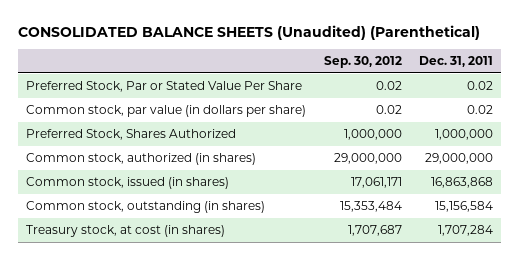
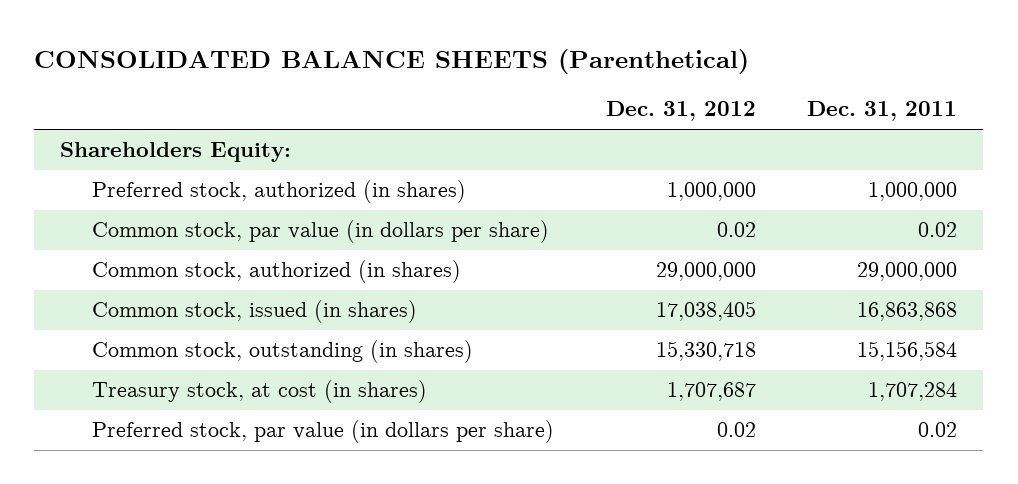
[17,24,480,40] CONSOLIDATED BALANCE SHEETS (Unaudited) (Parenthetical) -> [34,48,750,74] CONSOLIDATED BALANCE SHEETS (Parenthetical)
[323,56,402,69] Sep. 30, 2012 -> none
none -> [605,101,756,122] Dec. 31, 2012
[26,81,303,93] Preferred Stock, Par or Stated Value Per Share -> none
none -> [60,142,292,163] Shareholders Equity:
none -> [92,180,467,204] Preferred stock, authorized (in shares)
[26,129,237,141] Preferred Stock, Shares Authorized -> none
none -> [92,420,555,444] Preferred stock, par value (in dollars per share)

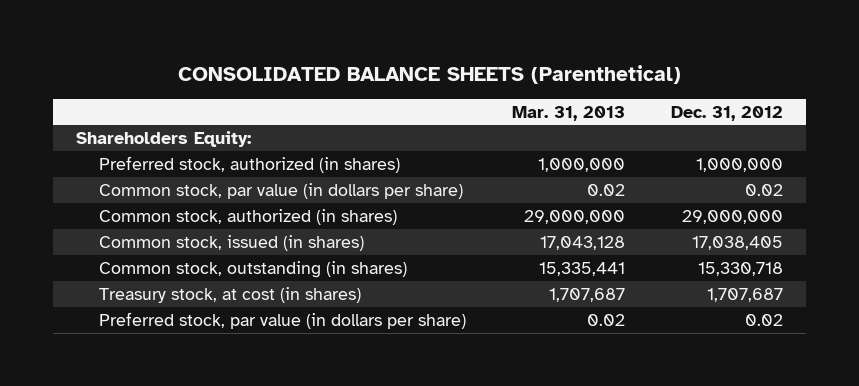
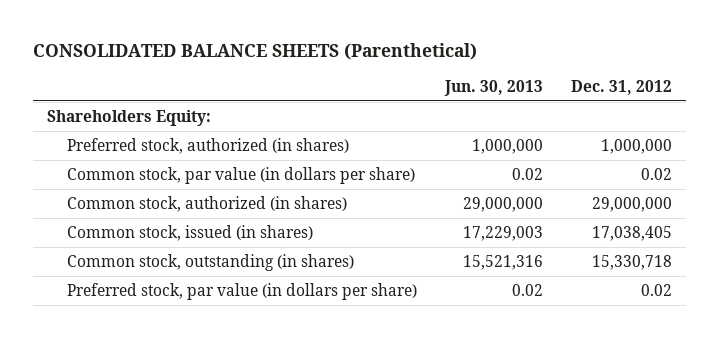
[512,105,626,121] Mar. 31, 2013 -> none
none -> [443,80,543,97] Jun. 30, 2013
[99,286,362,303] Treasury stock, at cost (in shares) -> none

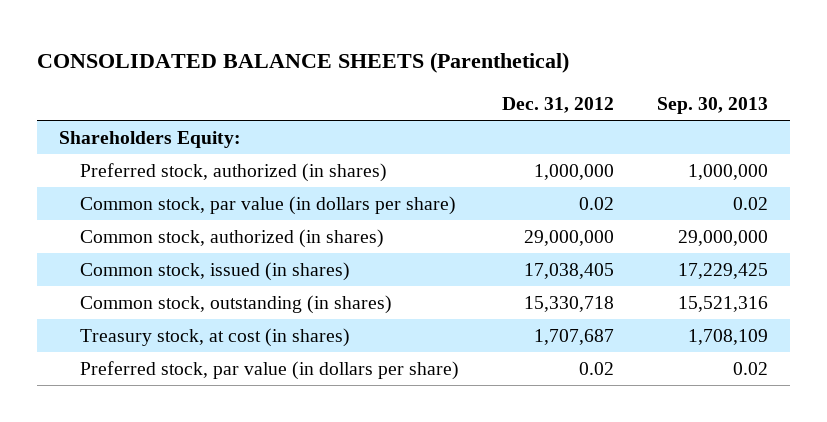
[443,80,543,97] Jun. 30, 2013 -> none
none -> [656,96,768,114] Sep. 30, 2013
none -> [79,328,350,348] Treasury stock, at cost (in shares)

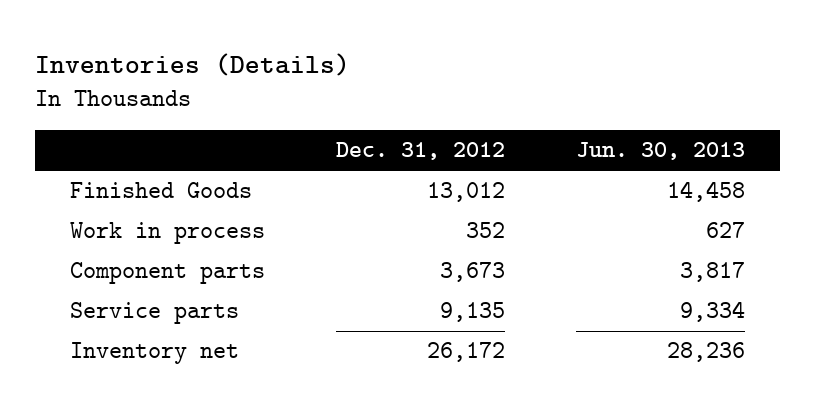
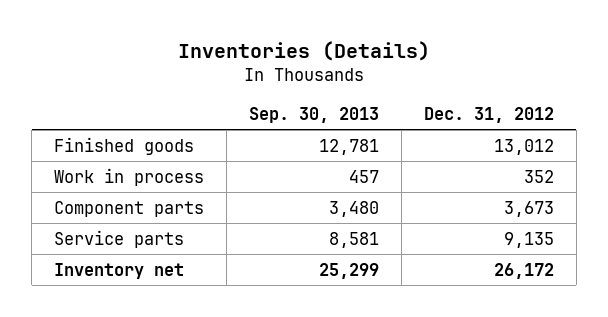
[575,142,745,161] Jun. 30, 2013 -> none
none -> [248,107,379,124] Sep. 30, 2013
[70,182,253,199] Finished Goods -> [53,136,194,155] Finished goods

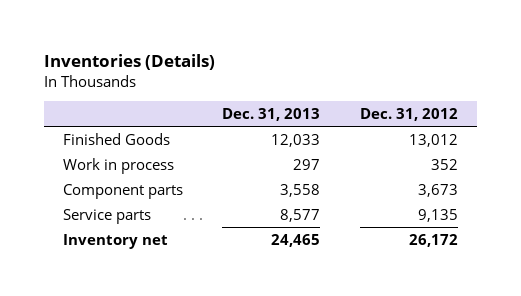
[248,107,379,124] Sep. 30, 2013 -> none
none -> [222,108,321,122] Dec. 31, 2013
[53,136,194,155] Finished goods -> [63,132,171,145] Finished Goods

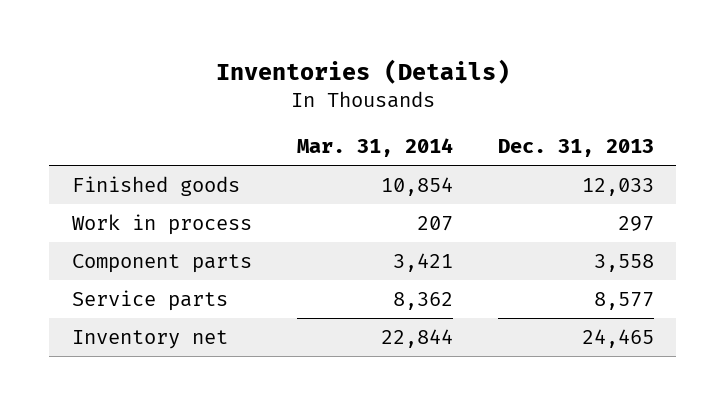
[359,108,458,122] Dec. 31, 2012 -> none
none -> [296,138,453,158] Mar. 31, 2014
[63,132,171,145] Finished Goods -> [71,175,240,196] Finished goods

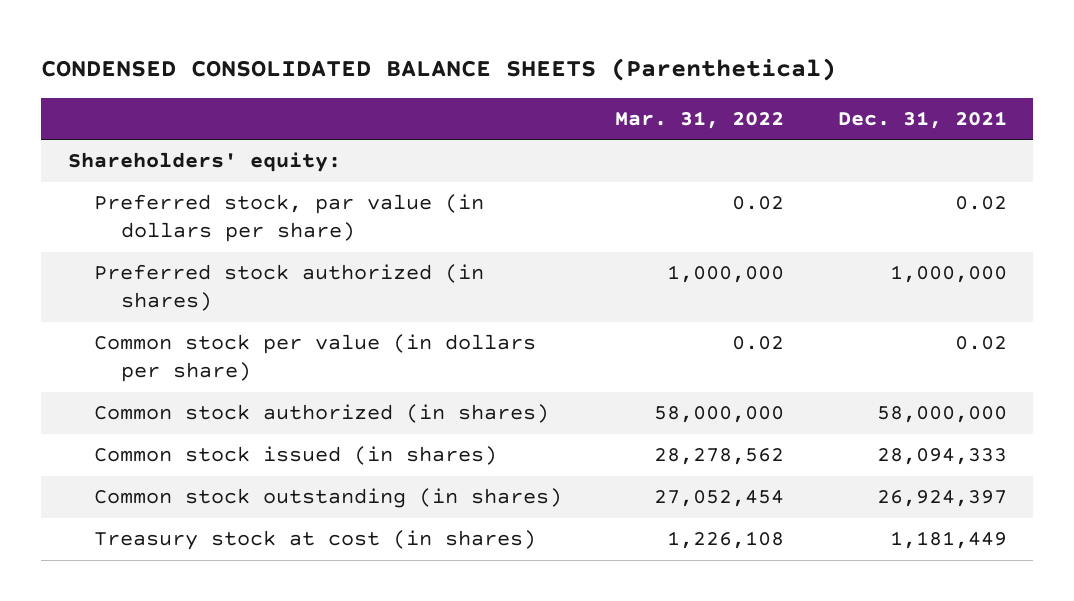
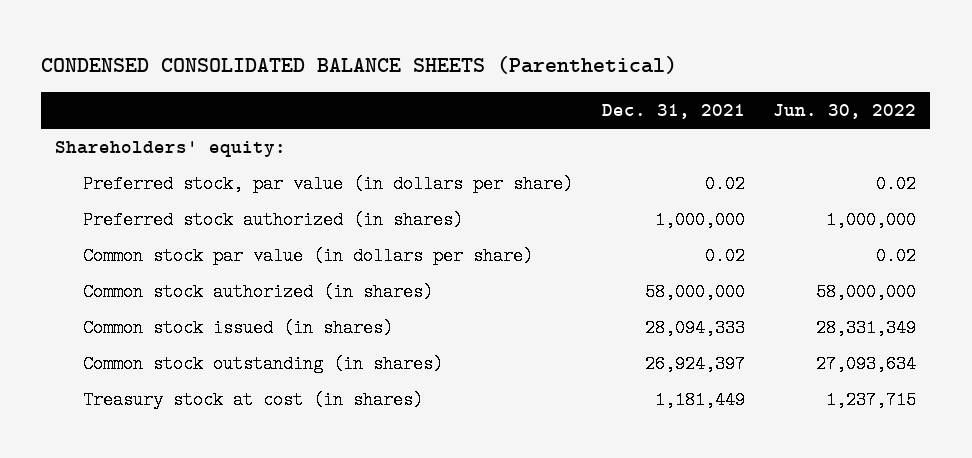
[615,111,785,130] Mar. 31, 2022 -> none
none -> [773,104,917,120] Jun. 30, 2022
[94,334,537,383] Common stock per value (in dollars per share) -> [83,247,534,266] Common stock par value (in dollars per share)

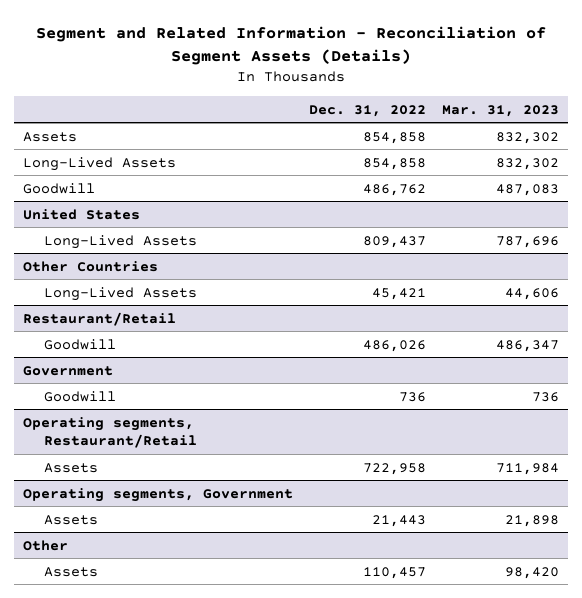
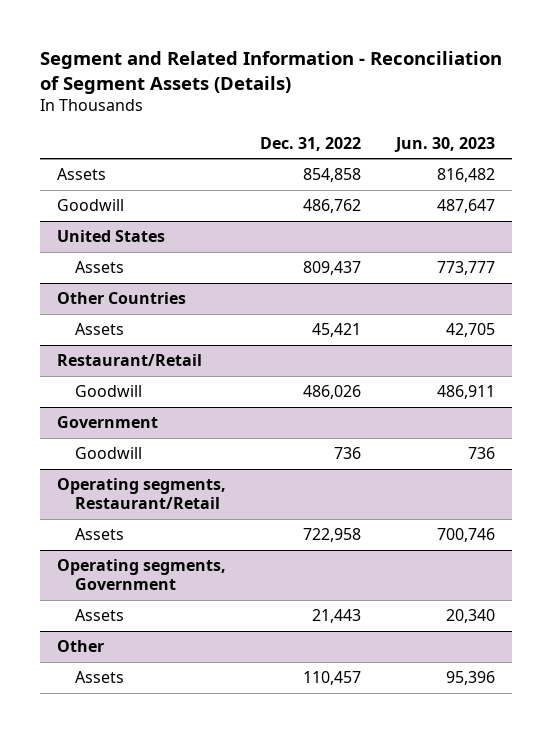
[442,104,560,117] Mar. 31, 2023 -> none
none -> [393,136,495,152] Jun. 30, 2023
[22,156,176,171] Long-Lived Assets -> none
[43,234,197,249] Long-Lived Assets -> [74,261,124,274] Assets
[43,286,197,301] Long-Lived Assets -> [74,323,124,336] Assets

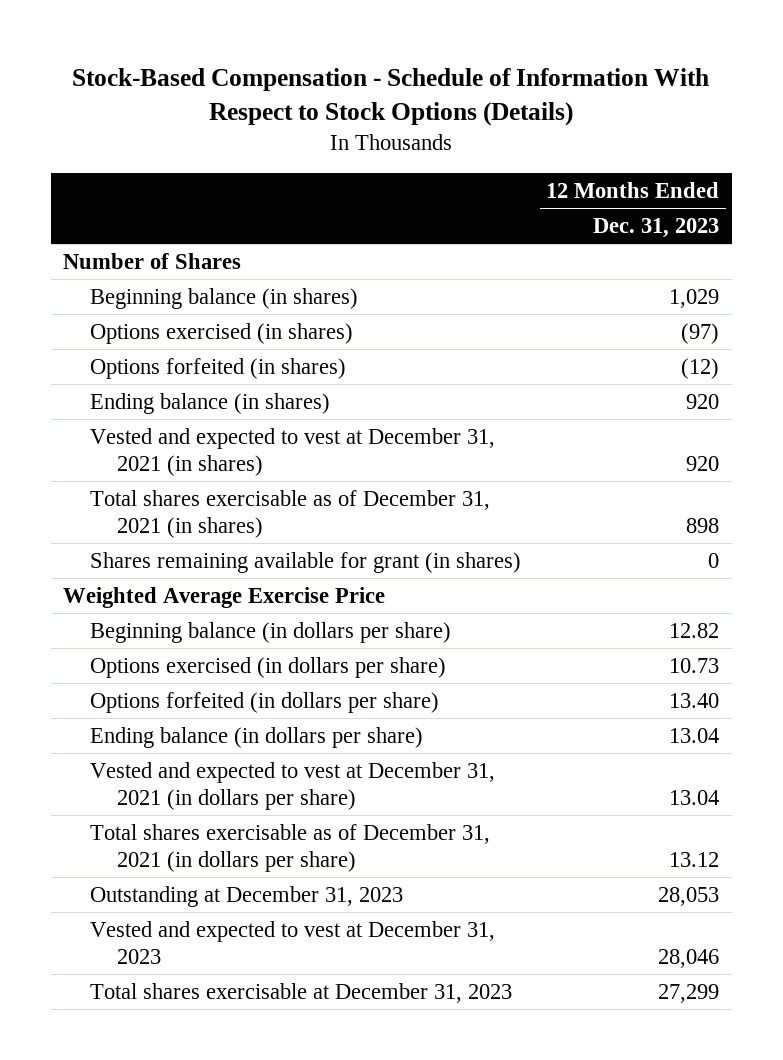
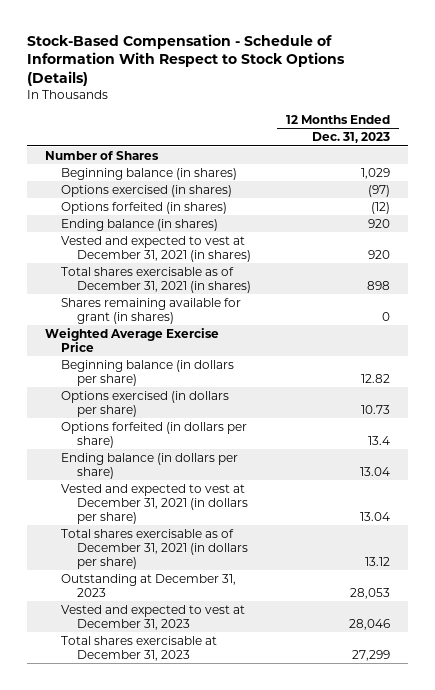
[669,692,720,708] 13.40 -> [368,435,391,445] 13.4

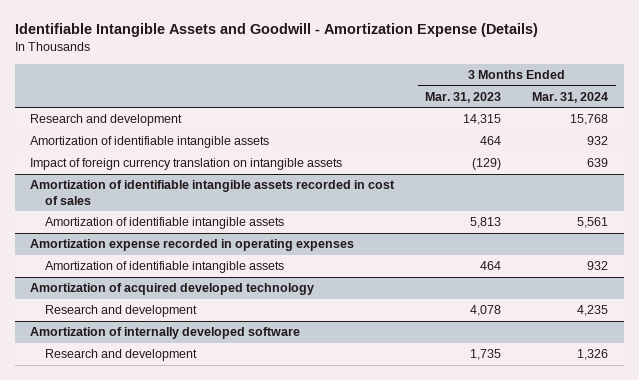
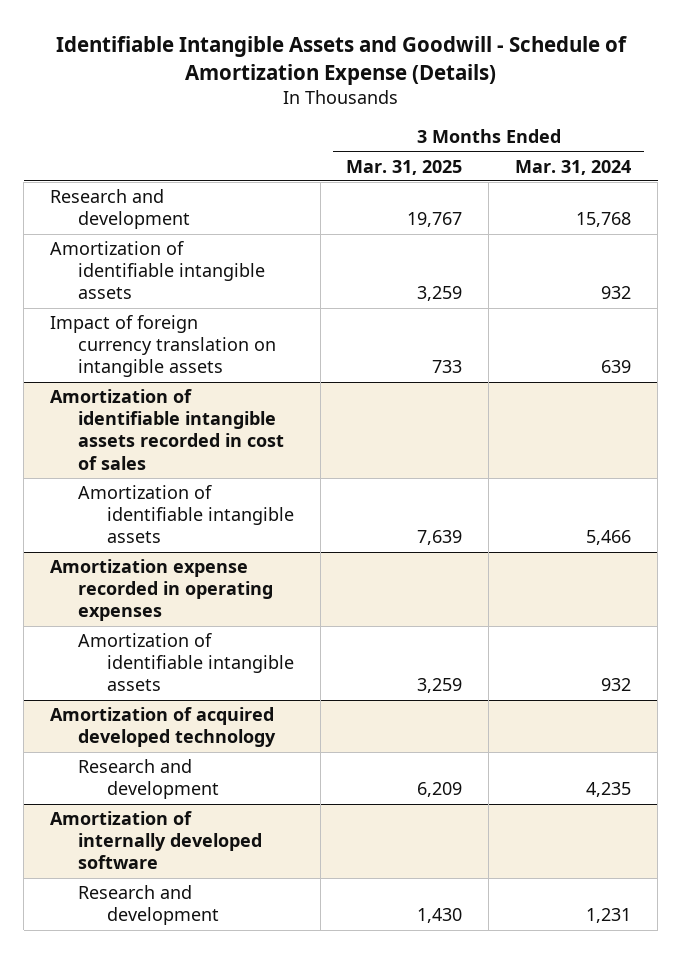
[14,23,538,38] Identifiable Intangible Assets and Goodwill - Amortization Expense (Details) -> [55,35,627,85] Identifiable Intangible Assets and Goodwill - Schedule of Amortization Expense (Details)
[425,91,502,103] Mar. 31, 2023 -> none
none -> [346,159,463,175] Mar. 31, 2025
[577,217,609,229] 5,561 -> [586,530,632,546] 5,466
[577,349,609,361] 1,326 -> [586,908,632,924] 1,231

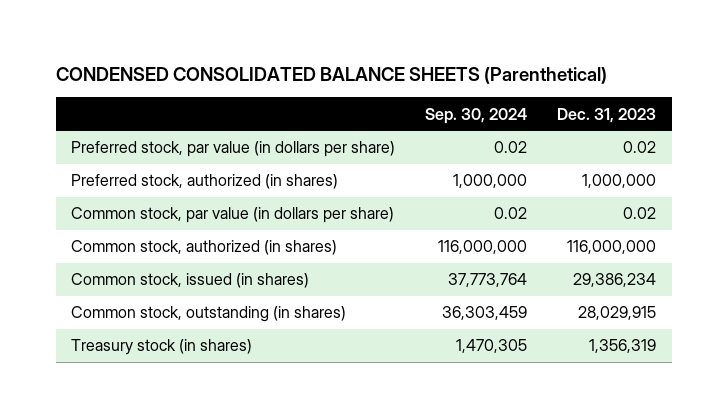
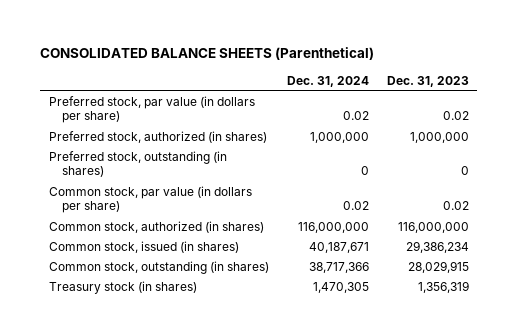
[55,67,607,85] CONDENSED CONSOLIDATED BALANCE SHEETS (Parenthetical) -> [39,47,374,61] CONSOLIDATED BALANCE SHEETS (Parenthetical)
[425,107,528,124] Sep. 30, 2024 -> none
none -> [286,75,369,87] Dec. 31, 2024
none -> [48,150,227,177] Preferred stock, outstanding (in shares)

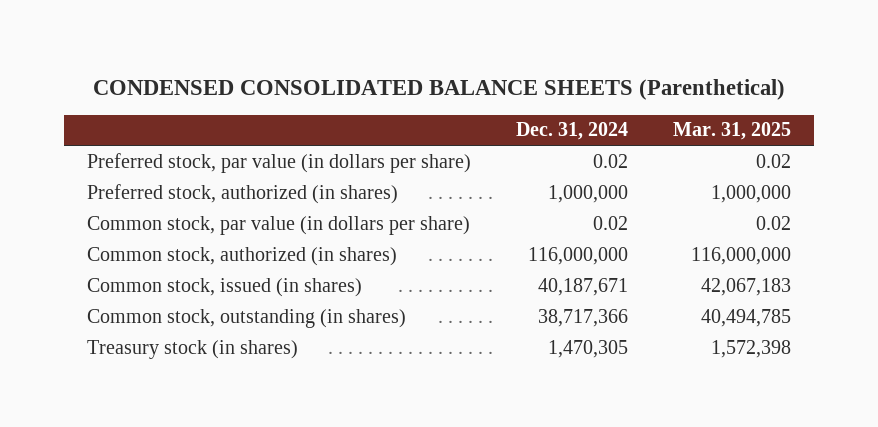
[39,47,374,61] CONSOLIDATED BALANCE SHEETS (Parenthetical) -> [93,78,786,100] CONDENSED CONSOLIDATED BALANCE SHEETS (Parenthetical)
[386,75,469,87] Dec. 31, 2023 -> none
none -> [673,122,792,141] Mar. 31, 2025
[48,150,227,177] Preferred stock, outstanding (in shares) -> none

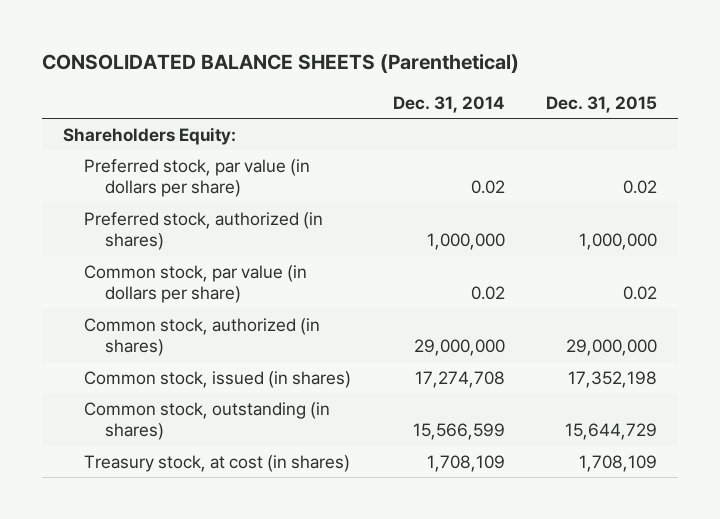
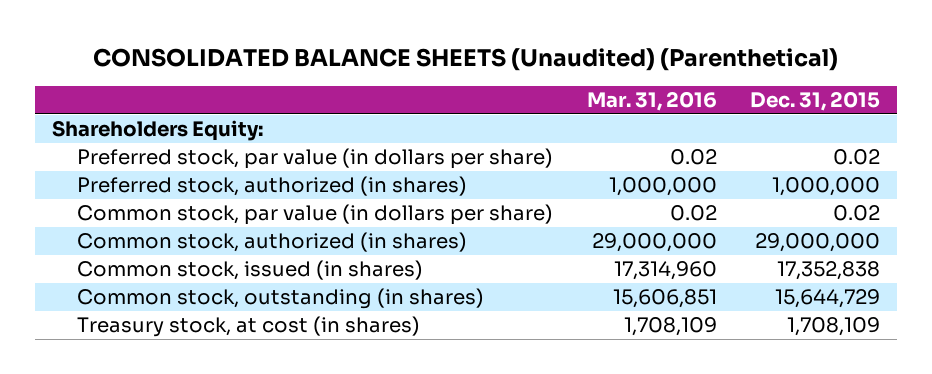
[42,54,520,74] CONSOLIDATED BALANCE SHEETS (Parenthetical) -> [92,47,838,71] CONSOLIDATED BALANCE SHEETS (Unaudited) (Parenthetical)
[392,95,505,113] Dec. 31, 2014 -> none
none -> [586,91,717,112] Mar. 31, 2016
[568,370,658,388] 17,352,198 -> [777,261,881,281] 17,352,838

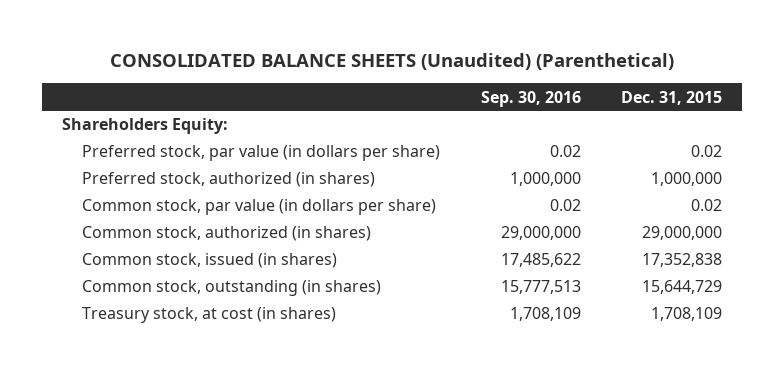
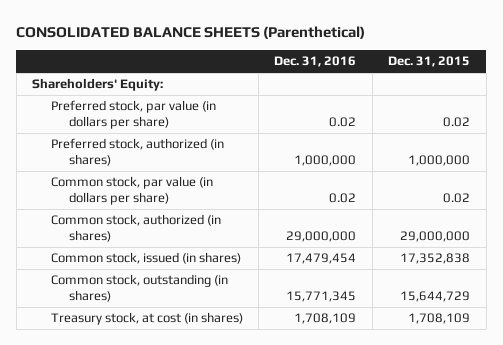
[110,52,675,70] CONSOLIDATED BALANCE SHEETS (Unaudited) (Parenthetical) -> [16,25,366,39] CONSOLIDATED BALANCE SHEETS (Parenthetical)
[480,90,581,107] Sep. 30, 2016 -> none
none -> [274,56,357,68] Dec. 31, 2016
[62,118,229,135] Shareholders Equity: -> [32,78,164,92] Shareholders' Equity:

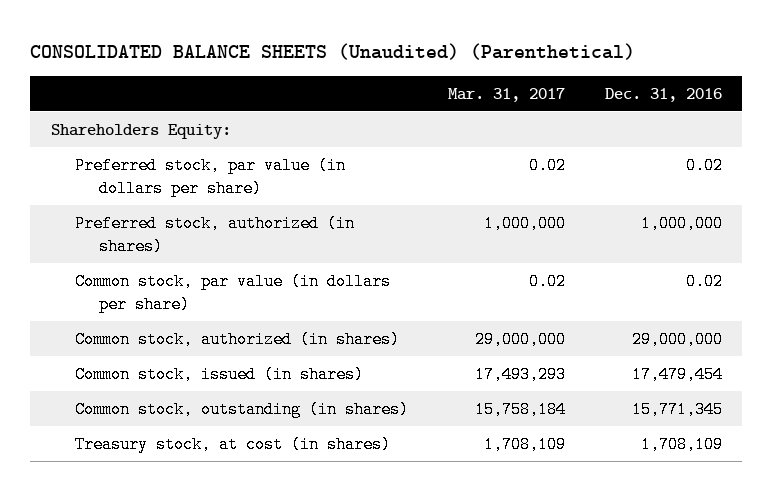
[16,25,366,39] CONSOLIDATED BALANCE SHEETS (Parenthetical) -> [30,42,636,60] CONSOLIDATED BALANCE SHEETS (Unaudited) (Parenthetical)
[388,56,471,68] Dec. 31, 2015 -> none
none -> [448,87,566,102] Mar. 31, 2017
[32,78,164,92] Shareholders' Equity: -> [50,124,231,140] Shareholders Equity:

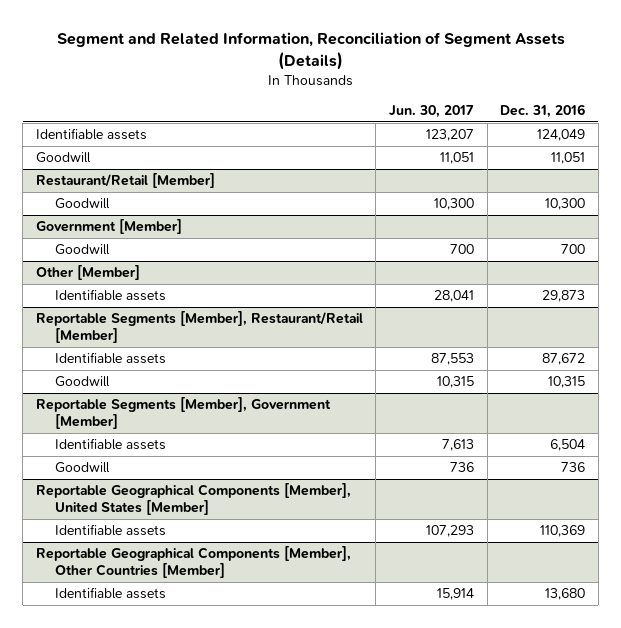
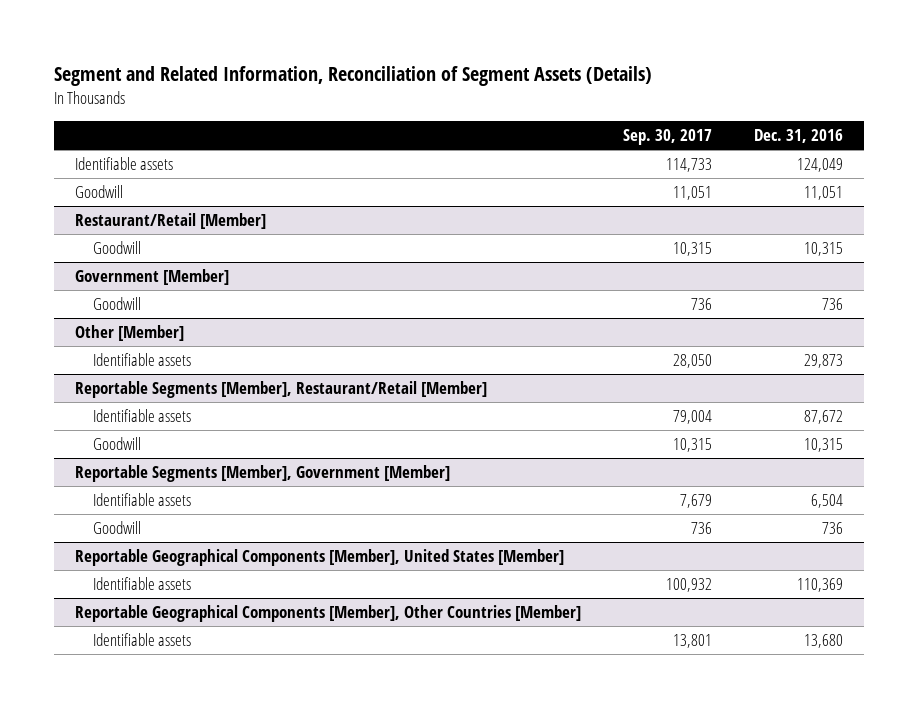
[389,105,475,119] Jun. 30, 2017 -> none
none -> [623,129,713,146] Sep. 30, 2017
[545,198,586,211] 10,300 -> [804,242,844,257] 10,315
[561,244,586,255] 700 -> [822,298,844,311] 736

